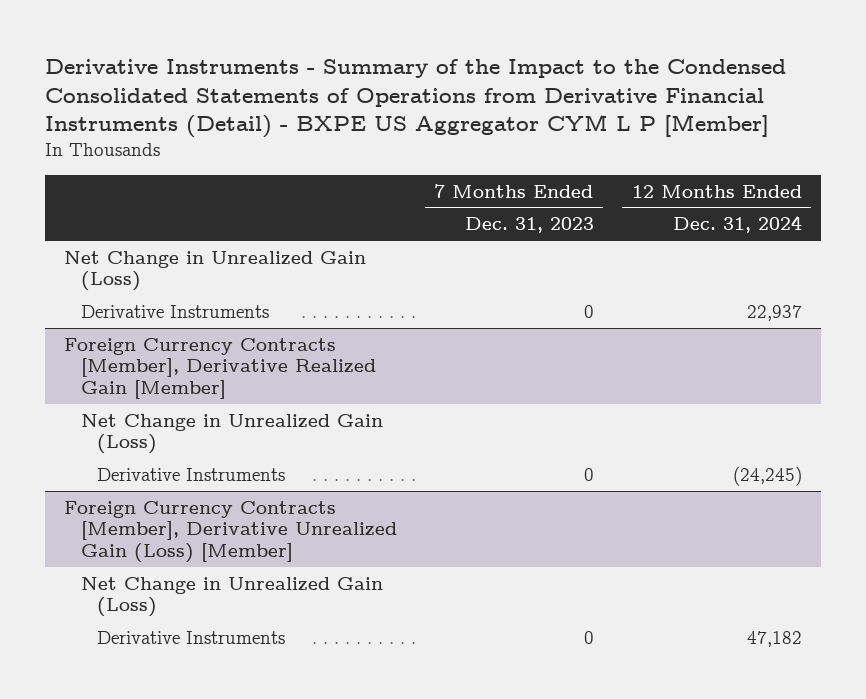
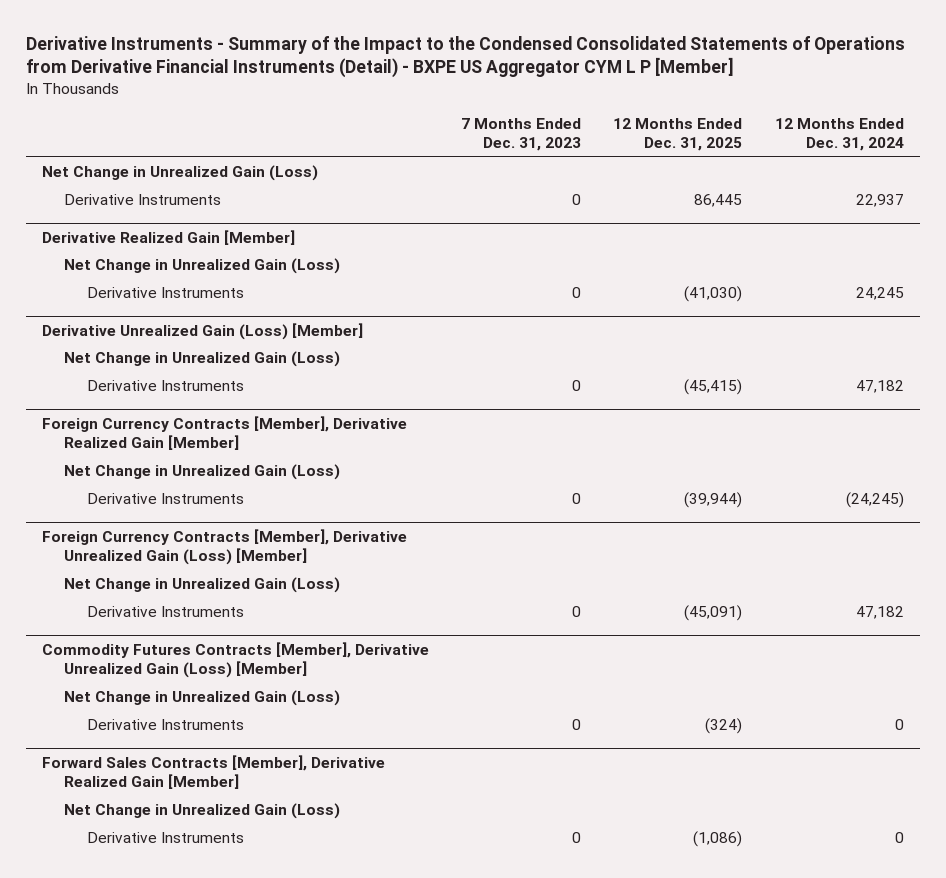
none -> [613,117,743,152] 12 Months Ended Dec. 31, 2025
none -> [41,230,295,246] Derivative Realized Gain [Member]
none -> [64,258,341,275] Net Change in Unrealized Gain (Loss)
none -> [86,287,244,299] Derivative Instruments
none -> [41,323,363,341] Derivative Unrealized Gain (Loss) [Member]
none -> [64,351,341,368] Net Change in Unrealized Gain (Loss)
none -> [86,380,244,392] Derivative Instruments
none -> [41,642,429,679] Commodity Futures Contracts [Member], Derivative Unrealized Gain (Loss) [Member]
none -> [64,690,341,707] Net Change in Unrealized Gain (Loss)
none -> [86,719,244,731] Derivative Instruments
none -> [41,755,385,790] Forward Sales Contracts [Member], Derivative Realized Gain [Member]
none -> [64,803,341,820] Net Change in Unrealized Gain (Loss)
none -> [86,832,244,844] Derivative Instruments

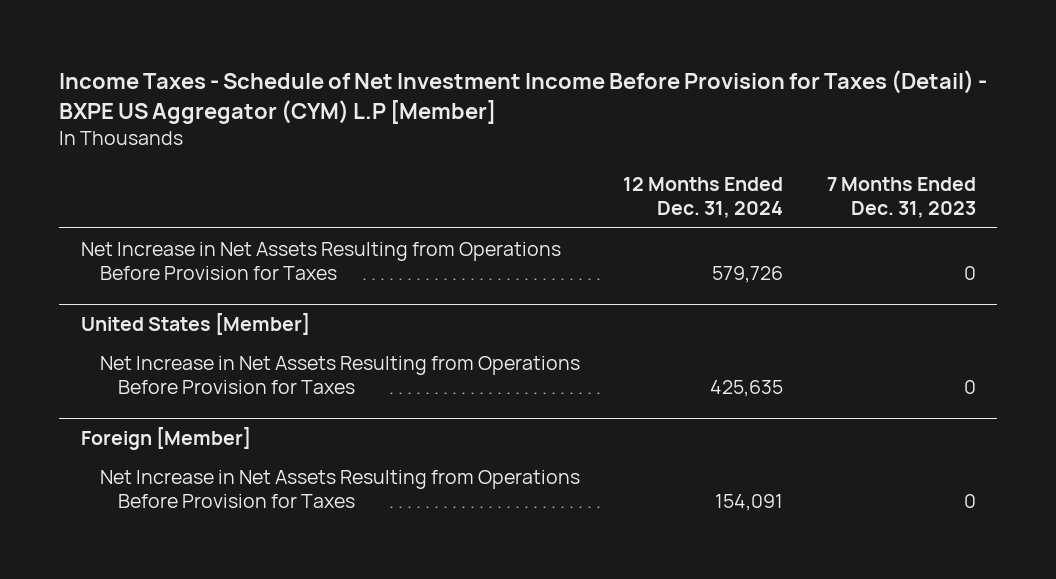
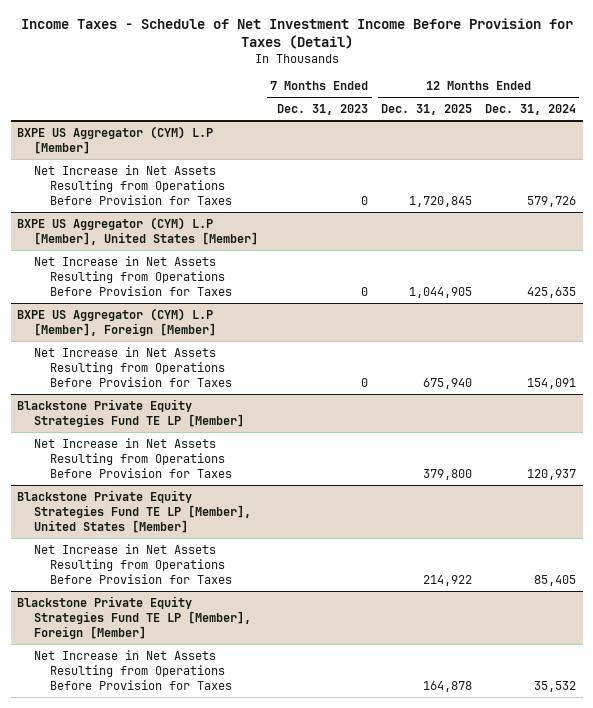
[58,69,987,124] Income Taxes - Schedule of Net Investment Income Before Provision for Taxes (Detail) - BXPE US Aggregator (CYM) L.P [Member] -> [20,17,573,50] Income Taxes - Schedule of Net Investment Income Before Provision for Taxes (Detail)
none -> [381,104,473,116] Dec. 31, 2025
none -> [17,125,214,154] BXPE US Aggregator (CYM) L.P [Member]
[80,312,310,335] United States [Member] -> none
none -> [17,216,258,245] BXPE US Aggregator (CYM) L.P [Member], United States [Member]
[80,426,251,450] Foreign [Member] -> none
none -> [17,307,216,336] BXPE US Aggregator (CYM) L.P [Member], Foreign [Member]
none -> [17,398,244,427] Blackstone Private Equity Strategies Fund TE LP [Member]
none -> [33,437,232,478] Net Increase in Net Assets Resulting from Operations Before Provision for Taxes
none -> [17,489,251,533] Blackstone Private Equity Strategies Fund TE LP [Member], United States [Member]
none -> [33,543,232,584] Net Increase in Net Assets Resulting from Operations Before Provision for Taxes
none -> [17,595,251,639] Blackstone Private Equity Strategies Fund TE LP [Member], Foreign [Member]
none -> [33,649,232,690] Net Increase in Net Assets Resulting from Operations Before Provision for Taxes

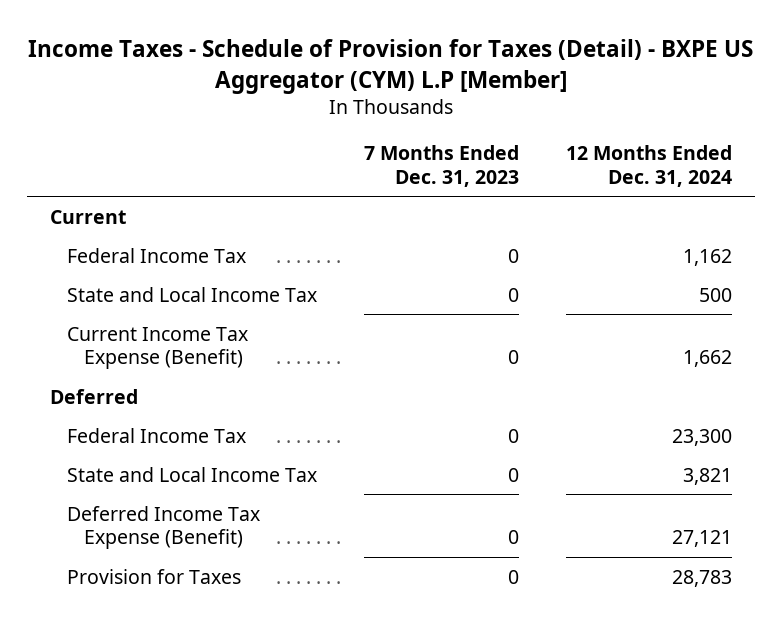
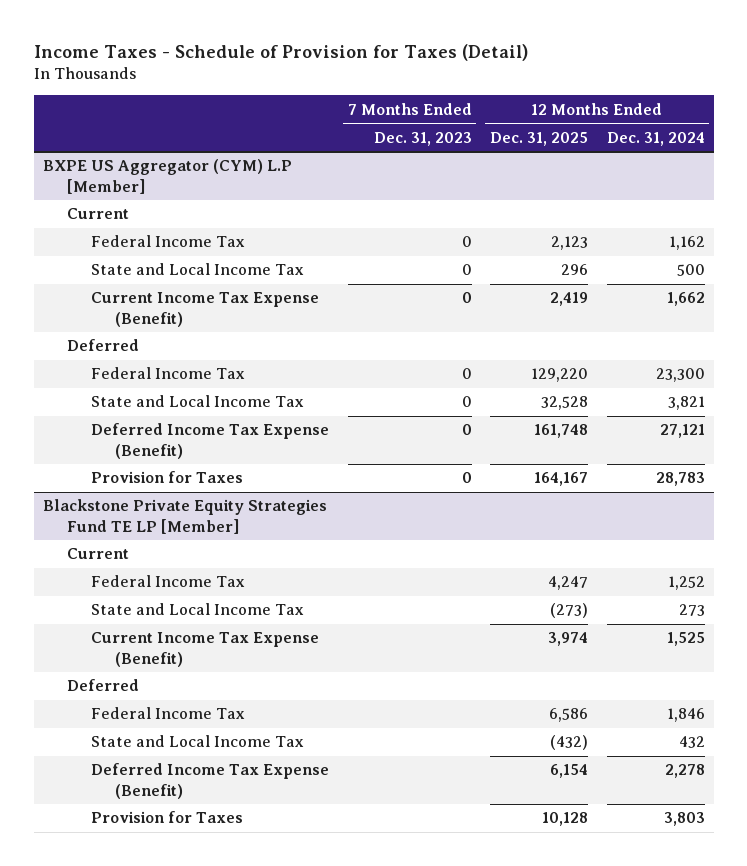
[28,39,754,94] Income Taxes - Schedule of Provision for Taxes (Detail) - BXPE US Aggregator (CYM) L.P [Member] -> [33,44,528,62] Income Taxes - Schedule of Provision for Taxes (Detail)
none -> [490,131,589,146] Dec. 31, 2025
none -> [42,159,292,194] BXPE US Aggregator (CYM) L.P [Member]
none -> [42,499,327,534] Blackstone Private Equity Strategies Fund TE LP [Member]
none -> [67,548,130,560] Current
none -> [91,575,246,588] Federal Income Tax
none -> [91,603,305,616] State and Local Income Tax
none -> [91,632,320,667] Current Income Tax Expense (Benefit)
none -> [67,679,140,692] Deferred
none -> [91,707,246,720] Federal Income Tax
none -> [91,735,305,748] State and Local Income Tax
none -> [91,763,330,799] Deferred Income Tax Expense (Benefit)
none -> [91,811,244,824] Provision for Taxes

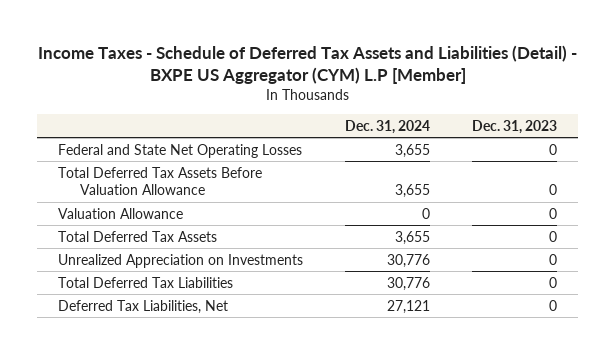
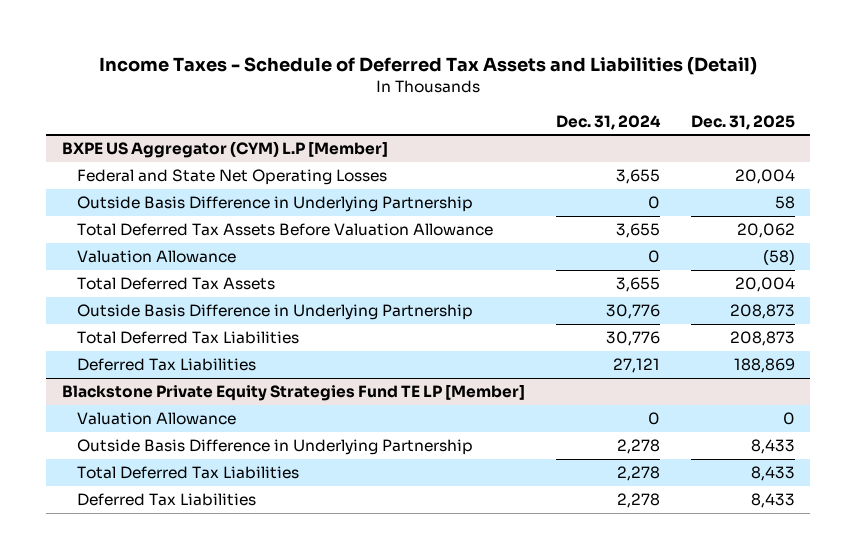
[37,45,577,85] Income Taxes - Schedule of Deferred Tax Assets and Liabilities (Detail) - BXPE US Aggregator (CYM) L.P [Member] -> [99,56,758,75] Income Taxes - Schedule of Deferred Tax Assets and Liabilities (Detail)
[472,120,558,135] Dec. 31, 2023 -> none
none -> [690,114,795,130] Dec. 31, 2025
none -> [61,141,388,159] BXPE US Aggregator (CYM) L.P [Member]
none -> [77,196,474,213] Outside Basis Difference in Underlying Partnership
[58,253,304,268] Unrealized Appreciation on Investments -> [77,304,474,321] Outside Basis Difference in Underlying Partnership
[58,299,229,314] Deferred Tax Liabilities, Net -> [77,358,257,372] Deferred Tax Liabilities
none -> [61,384,525,402] Blackstone Private Equity Strategies Fund TE LP [Member]
none -> [77,412,237,426] Valuation Allowance
none -> [77,439,474,456] Outside Basis Difference in Underlying Partnership
none -> [77,466,300,480] Total Deferred Tax Liabilities
none -> [77,493,257,507] Deferred Tax Liabilities

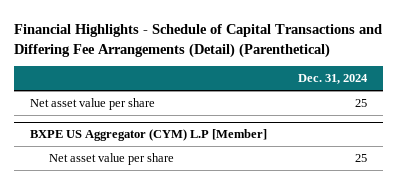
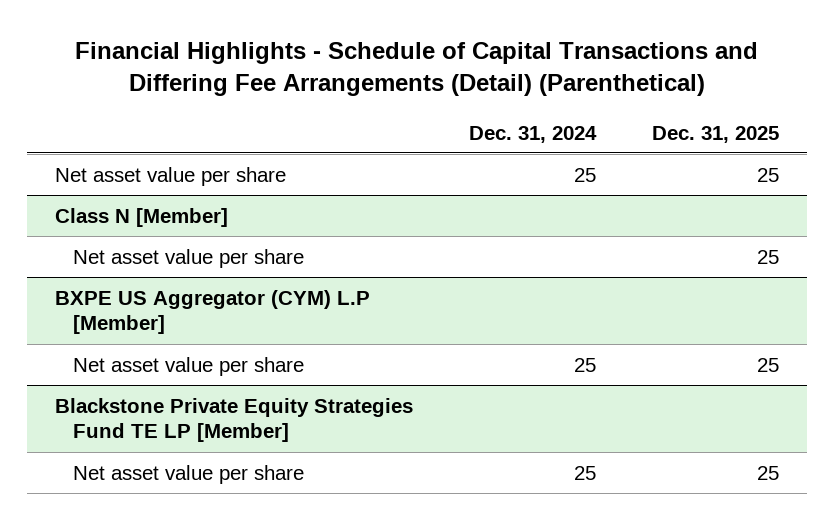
none -> [651,125,779,143] Dec. 31, 2025
none -> [54,207,228,227] Class N [Member]
none -> [72,248,304,268] Net asset value per share
none -> [54,397,413,443] Blackstone Private Equity Strategies Fund TE LP [Member]
none -> [72,464,304,484] Net asset value per share

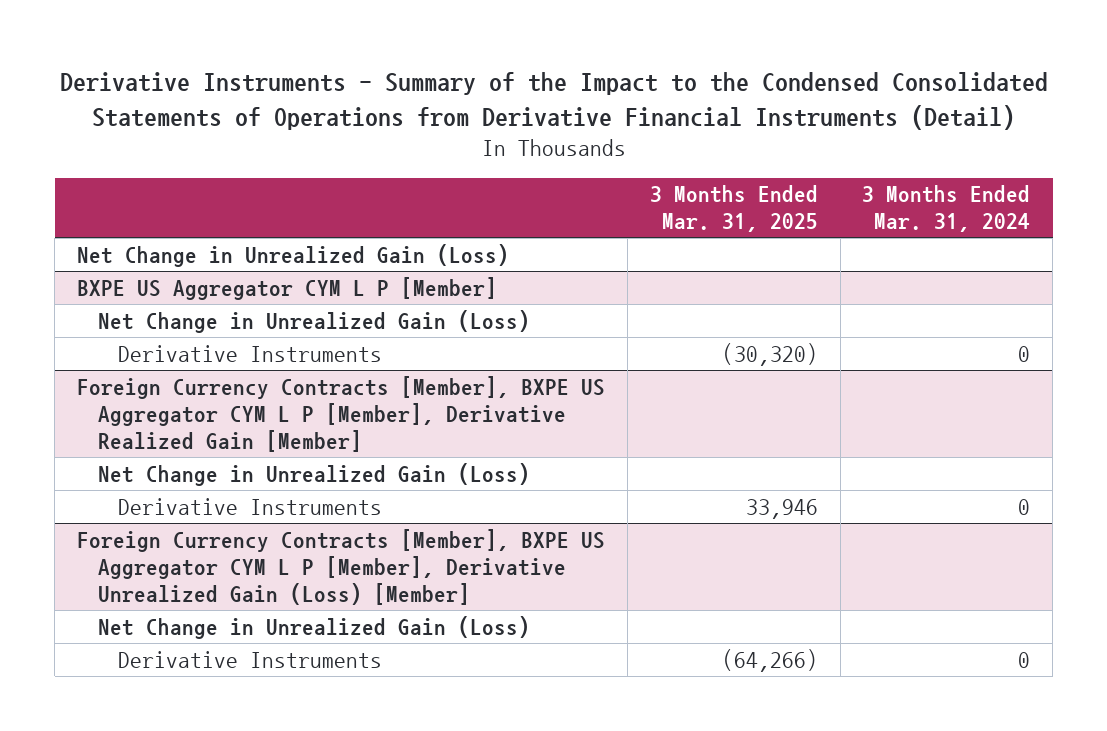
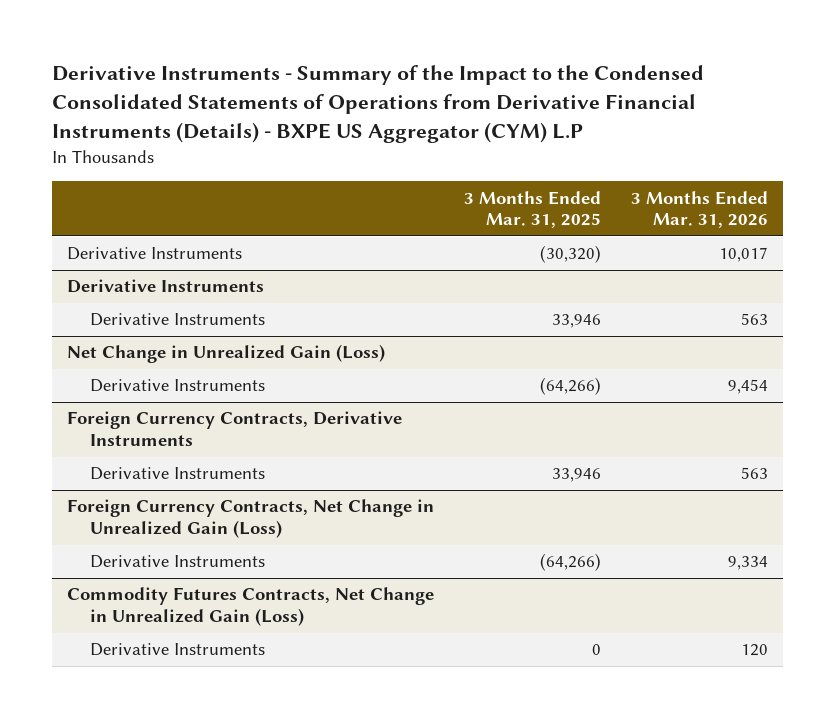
[59,71,1048,130] Derivative Instruments - Summary of the Impact to the Condensed Consolidated Statements of Operations from Derivative Financial Instruments (Detail) -> [51,65,704,143] Derivative Instruments - Summary of the Impact to the Condensed Consolidated Statements of Operations from Derivative Financial Instruments (Details) - BXPE US Aggregator (CYM) L.P
[862,185,1031,233] 3 Months Ended Mar. 31, 2024 -> none
none -> [631,190,769,229] 3 Months Ended Mar. 31, 2026
[77,243,510,267] Net Change in Unrealized Gain (Loss) -> none
[77,276,498,300] BXPE US Aggregator CYM L P [Member] -> none
[97,309,530,333] Net Change in Unrealized Gain (Loss) -> none
[77,375,606,452] Foreign Currency Contracts [Member], BXPE US Aggregator CYM L P [Member], Derivative Realized Gain [Member] -> none
[97,462,530,486] Net Change in Unrealized Gain (Loss) -> none
none -> [66,279,264,294] Derivative Instruments
[77,528,606,605] Foreign Currency Contracts [Member], BXPE US Aggregator CYM L P [Member], Derivative Unrealized Gain (Loss) [Member] -> none
[97,615,530,639] Net Change in Unrealized Gain (Loss) -> none
none -> [66,344,385,364] Net Change in Unrealized Gain (Loss)
none -> [66,411,402,447] Foreign Currency Contracts, Derivative Instruments
none -> [90,467,266,481] Derivative Instruments
none -> [66,499,434,539] Foreign Currency Contracts, Net Change in Unrealized Gain (Loss)
none -> [90,555,266,569] Derivative Instruments
none -> [66,587,434,627] Commodity Futures Contracts, Net Change in Unrealized Gain (Loss)
none -> [90,643,266,657] Derivative Instruments

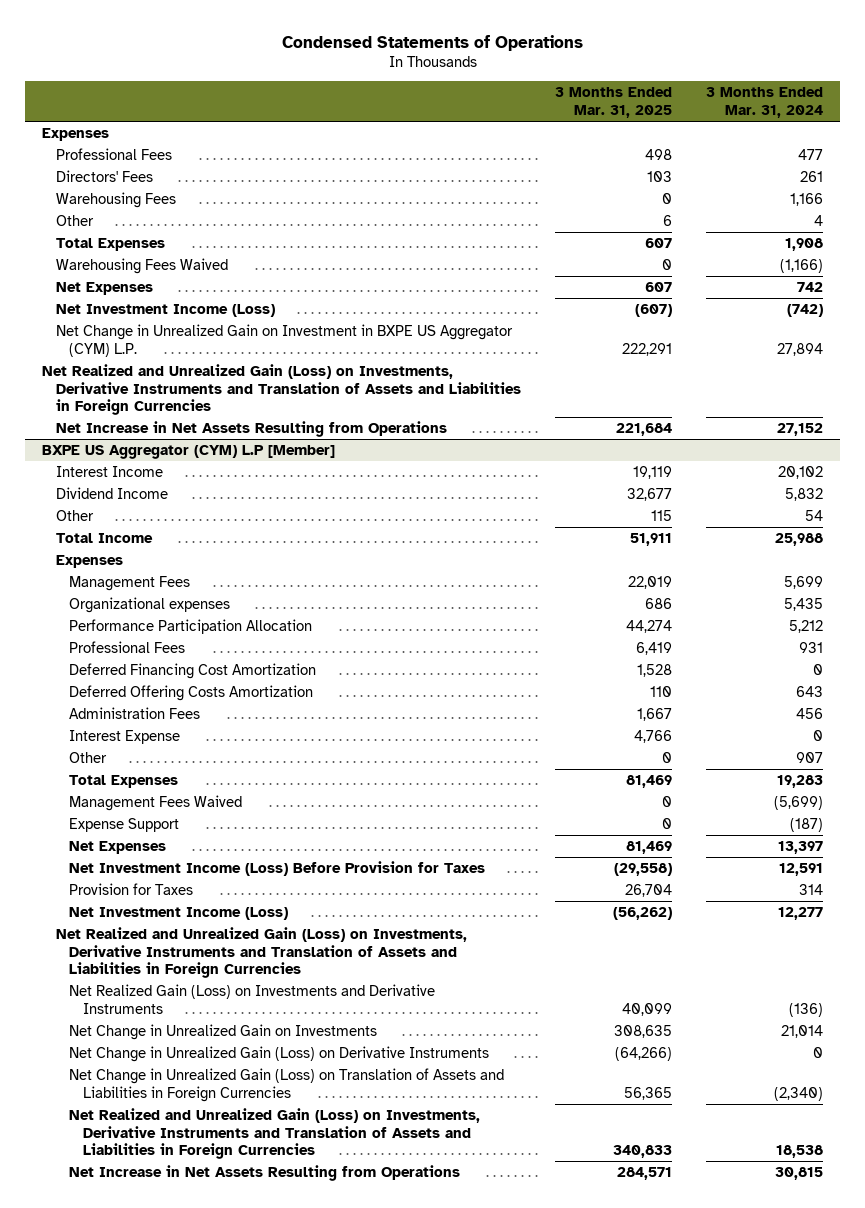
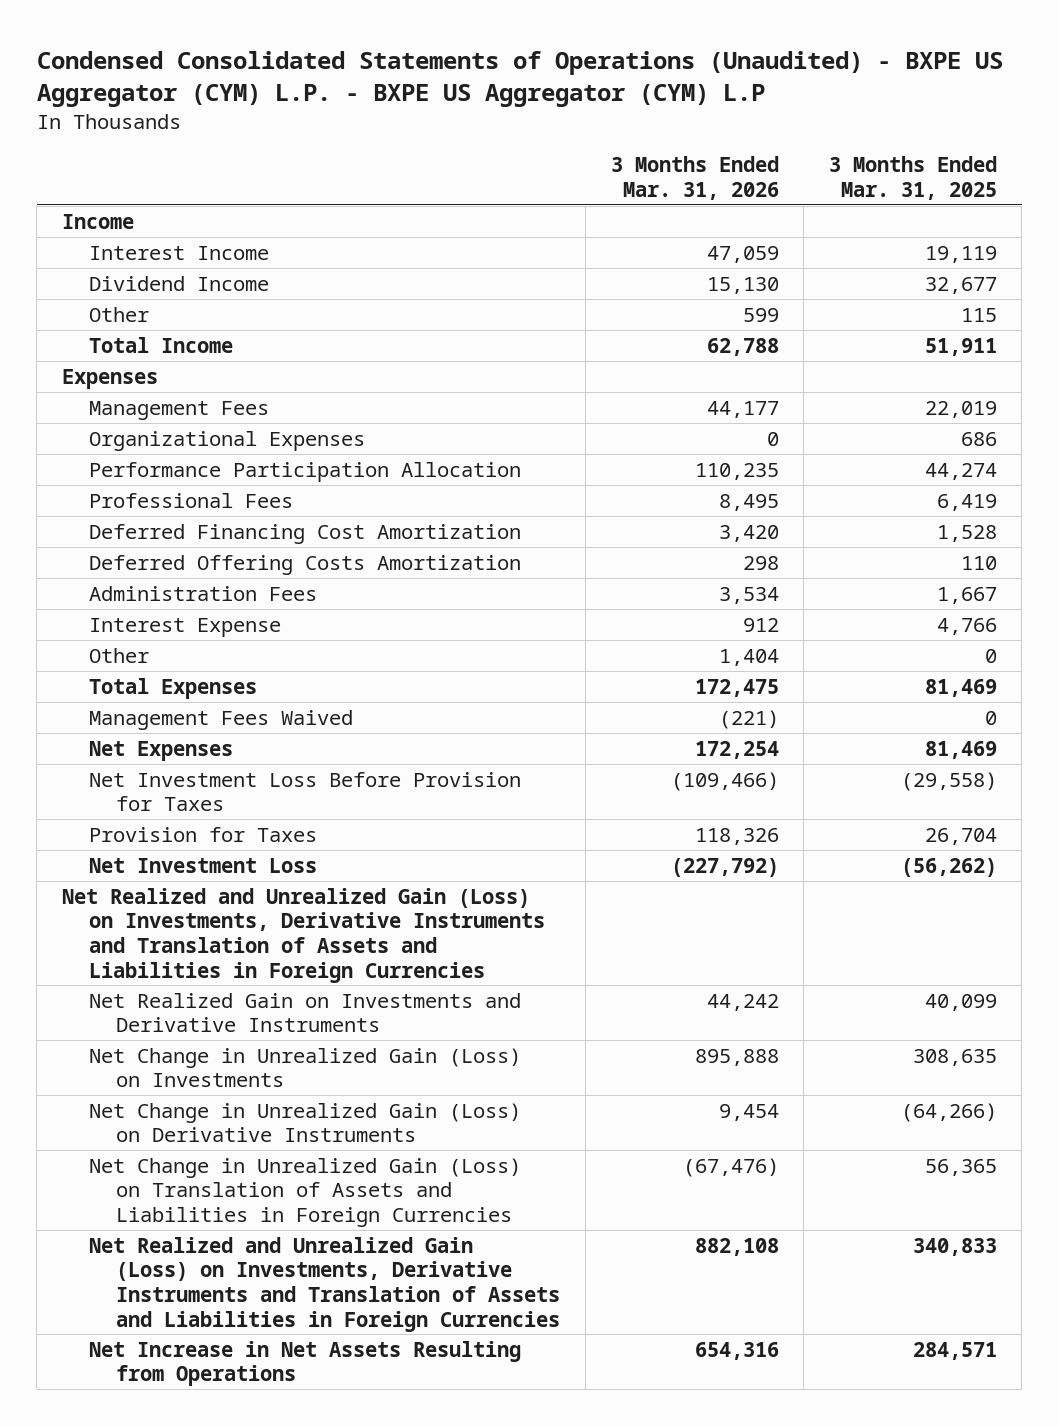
[281,34,583,51] Condensed Statements of Operations -> [36,50,1003,108] Condensed Consolidated Statements of Operations (Unaudited) - BXPE US Aggregator (CYM) L.P. - BXPE US Aggregator (CYM) L.P
[705,87,823,118] 3 Months Ended Mar. 31, 2024 -> none
none -> [610,156,779,201] 3 Months Ended Mar. 31, 2026
[42,127,110,141] Expenses -> none
[55,147,172,160] Professional Fees -> none
[55,169,153,182] Directors' Fees -> none
[55,191,176,208] Warehousing Fees -> none
[55,214,94,226] Other -> none
[55,237,165,251] Total Expenses -> none
[55,257,228,274] Warehousing Fees Waived -> none
[55,281,153,295] Net Expenses -> none
[55,303,275,317] Net Investment Income (Loss) -> none
[55,323,513,357] Net Change in Unrealized Gain on Investment in BXPE US Aggregator (CYM) L.P. -> none
[42,363,521,416] Net Realized and Unrealized Gain (Loss) on Investments, Derivative Instruments and Translation of Assets and Liabilities in Foreign Currencies -> none
[55,420,447,437] Net Increase in Net Assets Resulting from Operations -> none
[42,444,336,459] BXPE US Aggregator (CYM) L.P [Member] -> none
none -> [61,213,134,229] Income
[69,596,231,613] Organizational expenses -> [89,430,366,451] Organizational Expenses
[69,817,180,832] Expense Support -> none
[69,860,486,876] Net Investment Income (Loss) Before Provision for Taxes -> [89,771,522,812] Net Investment Loss Before Provision for Taxes
[69,906,289,920] Net Investment Income (Loss) -> [89,857,318,873] Net Investment Loss
[69,983,436,1014] Net Realized Gain (Loss) on Investments and Derivative Instruments -> [89,992,522,1033] Net Realized Gain on Investments and Derivative Instruments
[69,1023,378,1040] Net Change in Unrealized Gain on Investments -> [89,1047,522,1088] Net Change in Unrealized Gain (Loss) on Investments

